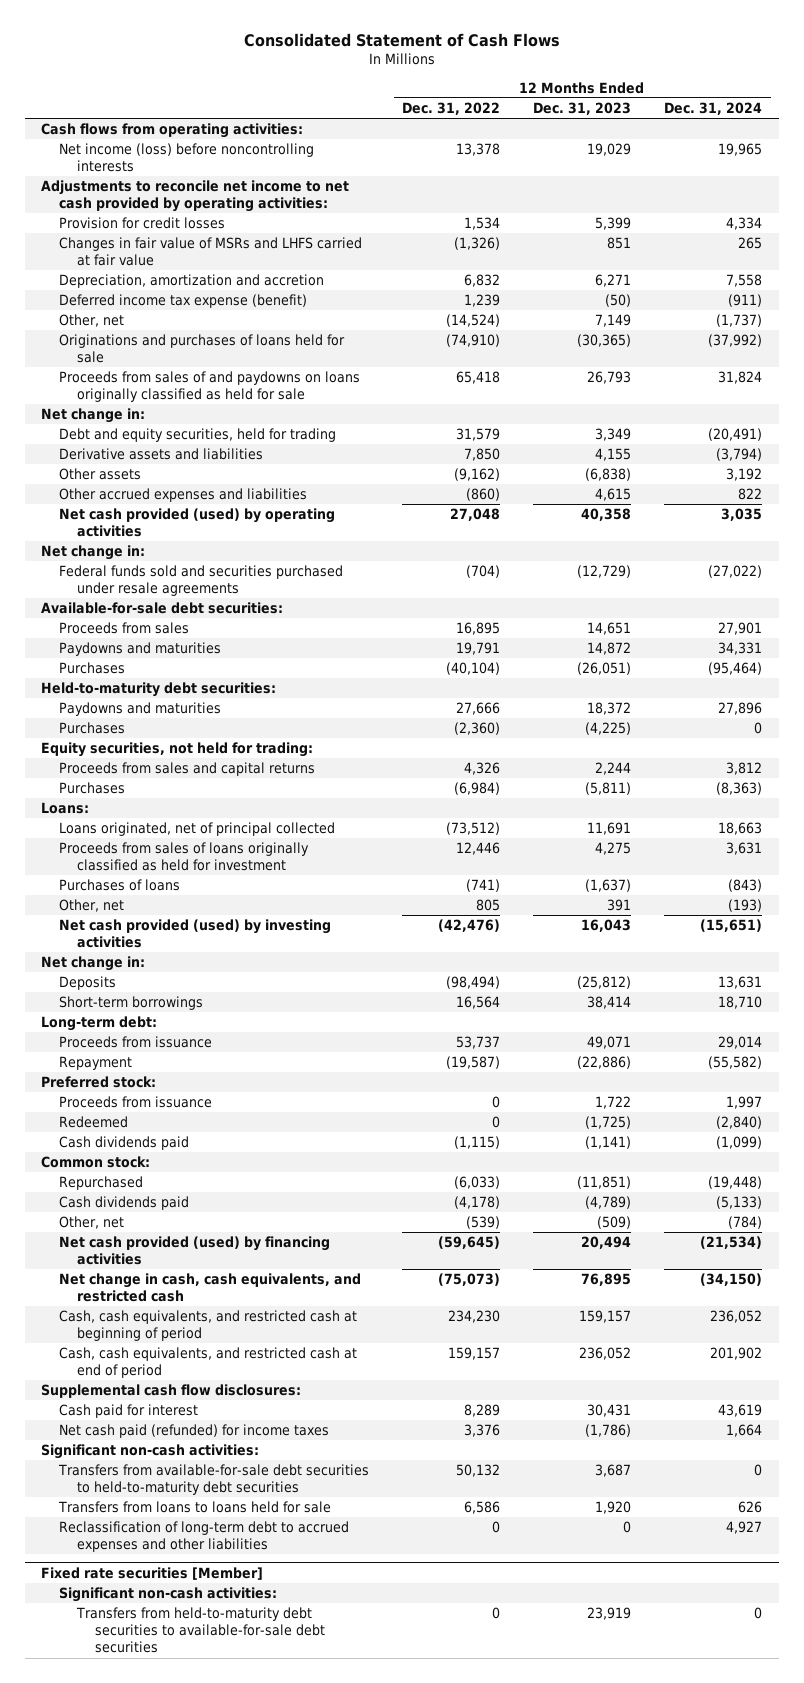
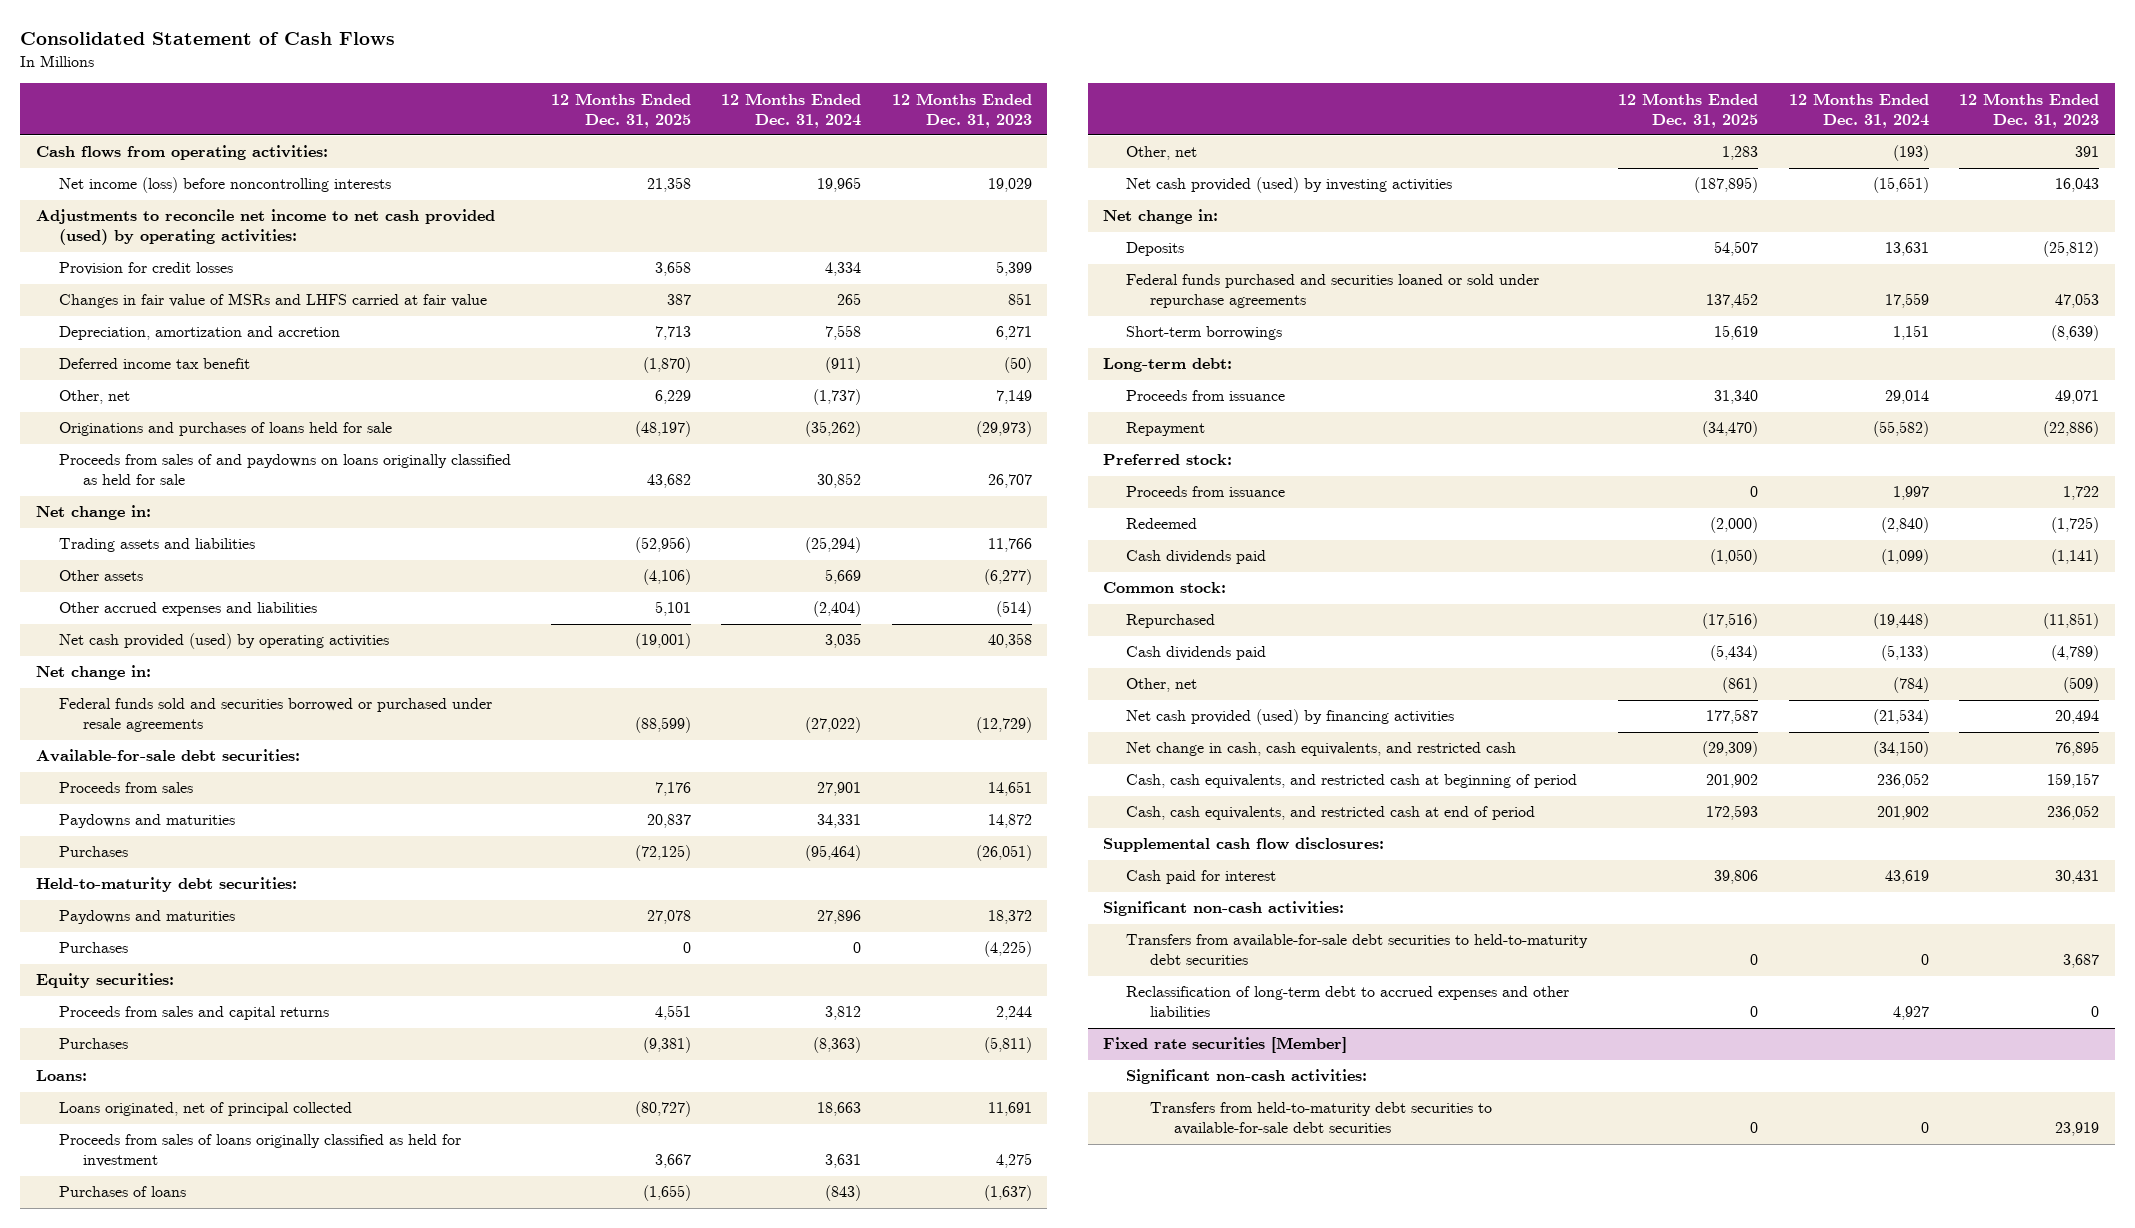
[402,102,501,116] Dec. 31, 2022 -> none
none -> [550,92,691,128] 12 Months Ended Dec. 31, 2025
[41,180,350,213] Adjustments to reconcile net income to net cash provided by operating activities: -> [35,209,495,246] Adjustments to reconcile net income to net cash provided (used) by operating activities:
[59,294,308,309] Deferred income tax expense (benefit) -> [59,358,251,370] Deferred income tax benefit
[577,334,632,348] (30,365) -> [976,421,1033,438] (29,973)
[708,334,763,348] (37,992) -> [805,421,862,438] (35,262)
[587,371,632,385] 26,793 -> [988,474,1033,489] 26,707
[718,371,763,385] 31,824 -> [817,473,862,489] 30,852
[59,448,264,461] Derivative assets and liabilities -> none
[59,428,337,443] Debt and equity securities, held for trading -> [59,538,256,553] Trading assets and liabilities
[595,428,632,442] 3,349 -> [988,538,1033,553] 11,766
[708,428,763,442] (20,491) -> [805,537,862,554] (25,294)
[585,468,632,482] (6,838) -> [984,569,1033,586] (6,277)
[726,468,763,482] 3,192 -> [825,569,862,585] 5,669
[595,488,632,502] 4,615 -> [996,601,1033,618] (514)
[738,488,763,501] 822 -> [813,601,862,618] (2,404)
[59,565,344,597] Federal funds sold and securities purchased under resale agreements -> [59,698,493,733] Federal funds sold and securities borrowed or purchased under resale agreements
[41,742,314,758] Equity securities, not held for trading: -> none
none -> [35,973,174,989] Equity securities:
none -> [1126,274,1540,309] Federal funds purchased and securities loaned or sold under repurchase agreements
[587,996,632,1010] 38,414 -> [2051,325,2100,342] (8,639)
[718,996,763,1010] 18,710 -> [1892,325,1929,341] 1,151
[59,1424,330,1439] Net cash paid (refunded) for income taxes -> none
[58,1501,332,1514] Transfers from loans to loans held for sale -> none

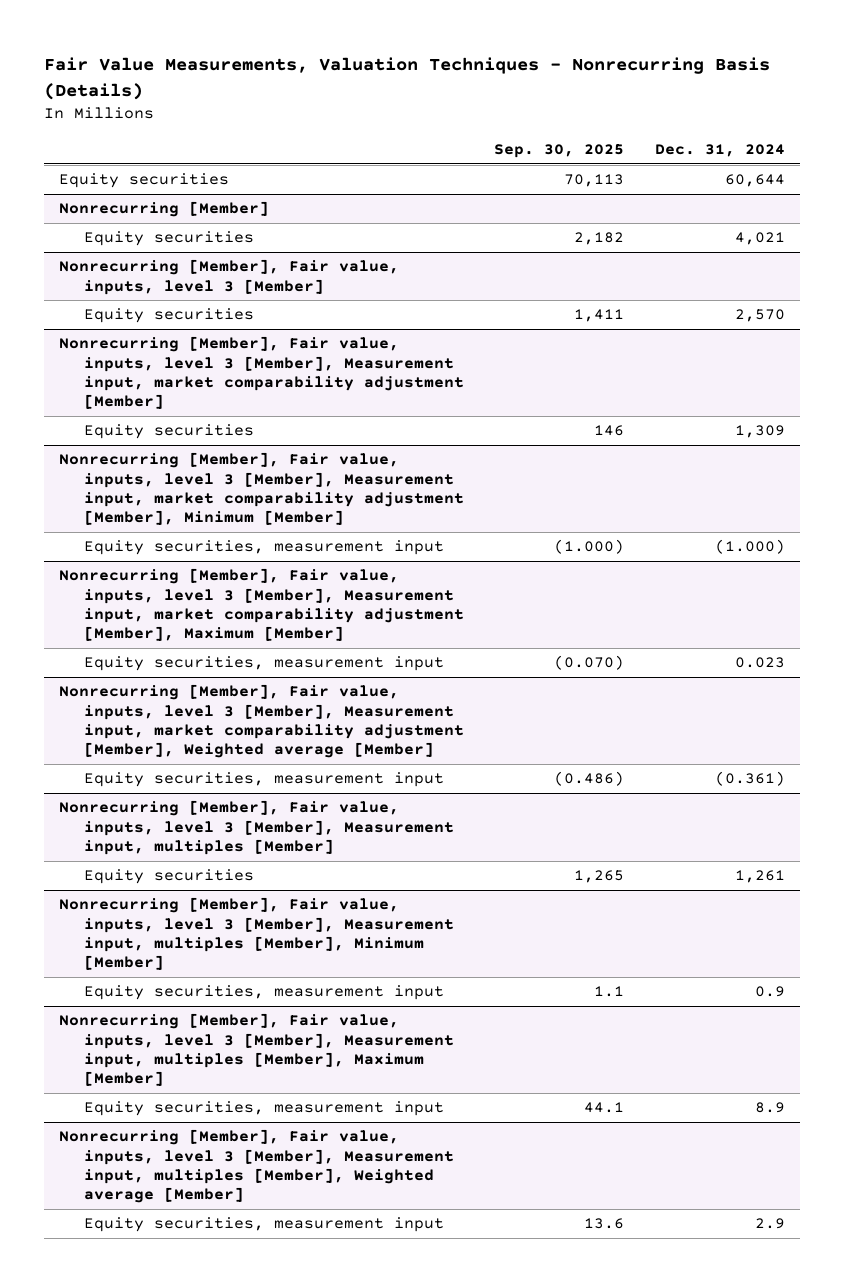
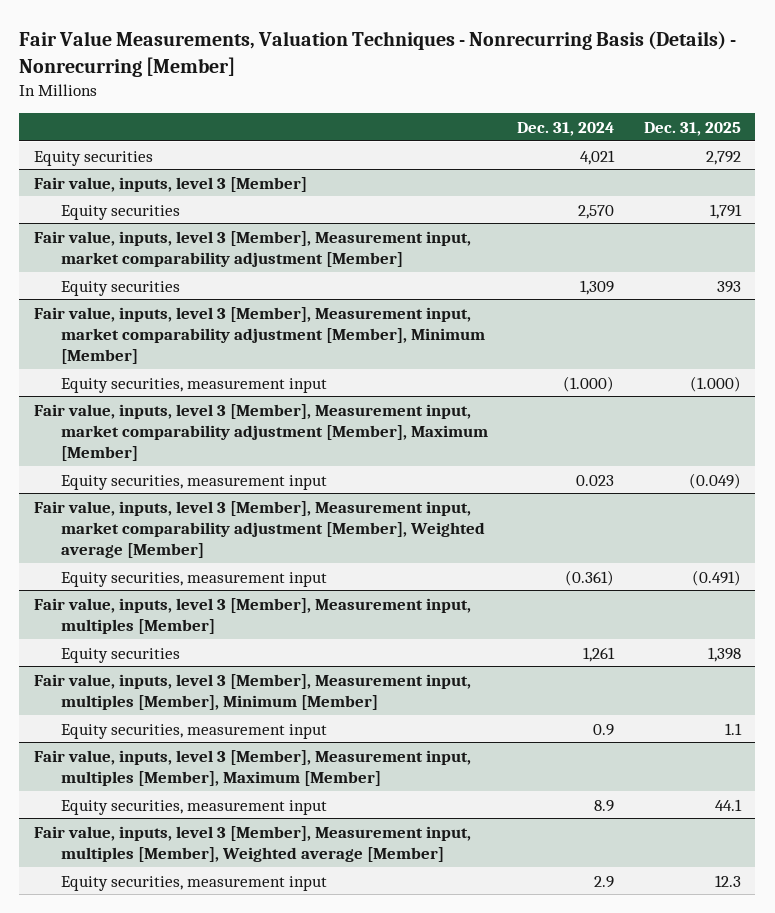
[43,56,770,100] Fair Value Measurements, Valuation Techniques - Nonrecurring Basis (Details) -> [19,31,737,77] Fair Value Measurements, Valuation Techniques - Nonrecurring Basis (Details) - Nonrecurring [Member]
[494,144,625,159] Sep. 30, 2025 -> none
none -> [643,121,741,136] Dec. 31, 2025
[59,173,230,189] Equity securities -> none
[59,201,270,218] Nonrecurring [Member] -> none
[59,259,400,295] Nonrecurring [Member], Fair value, inputs, level 3 [Member] -> [34,176,308,192] Fair value, inputs, level 3 [Member]
[59,336,464,410] Nonrecurring [Member], Fair value, inputs, level 3 [Member], Measurement input, market comparability adjustment [Member] -> [34,230,472,267] Fair value, inputs, level 3 [Member], Measurement input, market comparability adjustment [Member]
[59,452,464,526] Nonrecurring [Member], Fair value, inputs, level 3 [Member], Measurement input, market comparability adjustment [Member], Minimum [Member] -> [34,306,486,365] Fair value, inputs, level 3 [Member], Measurement input, market comparability adjustment [Member], Minimum [Member]
[59,568,464,642] Nonrecurring [Member], Fair value, inputs, level 3 [Member], Measurement input, market comparability adjustment [Member], Maximum [Member] -> [34,403,489,462] Fair value, inputs, level 3 [Member], Measurement input, market comparability adjustment [Member], Maximum [Member]
[59,684,464,759] Nonrecurring [Member], Fair value, inputs, level 3 [Member], Measurement input, market comparability adjustment [Member], Weighted average [Member] -> [34,500,486,559] Fair value, inputs, level 3 [Member], Measurement input, market comparability adjustment [Member], Weighted average [Member]
[59,800,454,856] Nonrecurring [Member], Fair value, inputs, level 3 [Member], Measurement input, multiples [Member] -> [34,597,472,634] Fair value, inputs, level 3 [Member], Measurement input, multiples [Member]
[59,897,454,971] Nonrecurring [Member], Fair value, inputs, level 3 [Member], Measurement input, multiples [Member], Minimum [Member] -> [34,673,472,710] Fair value, inputs, level 3 [Member], Measurement input, multiples [Member], Minimum [Member]
[59,1013,454,1087] Nonrecurring [Member], Fair value, inputs, level 3 [Member], Measurement input, multiples [Member], Maximum [Member] -> [34,749,472,786] Fair value, inputs, level 3 [Member], Measurement input, multiples [Member], Maximum [Member]
[59,1129,454,1204] Nonrecurring [Member], Fair value, inputs, level 3 [Member], Measurement input, multiples [Member], Weighted average [Member] -> [34,825,472,862] Fair value, inputs, level 3 [Member], Measurement input, multiples [Member], Weighted average [Member]

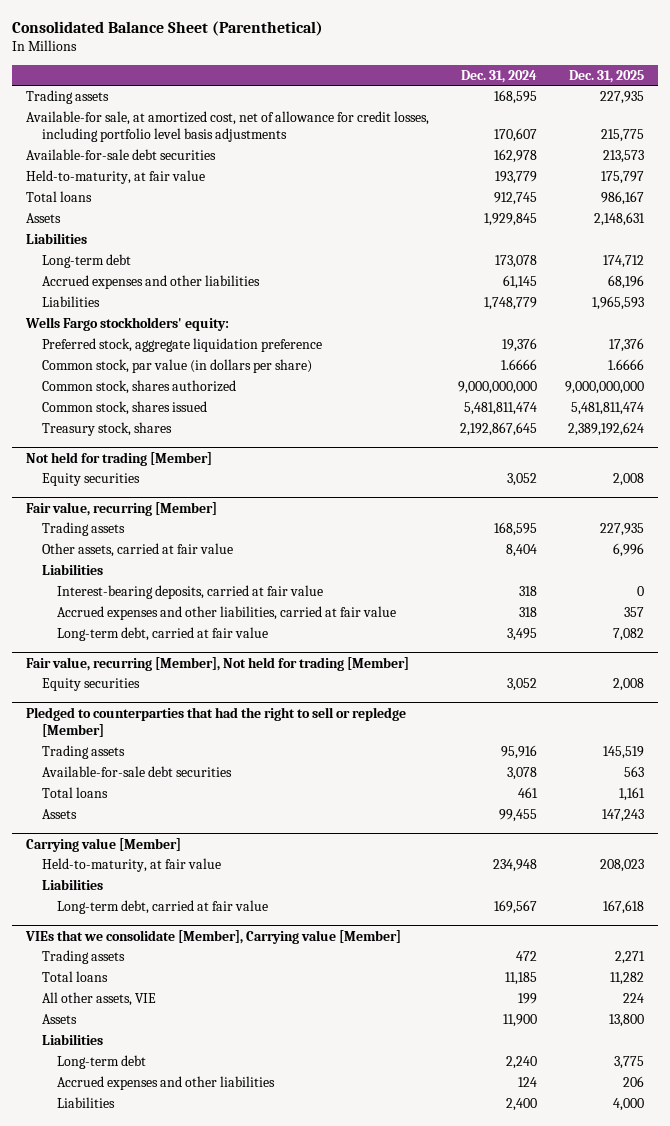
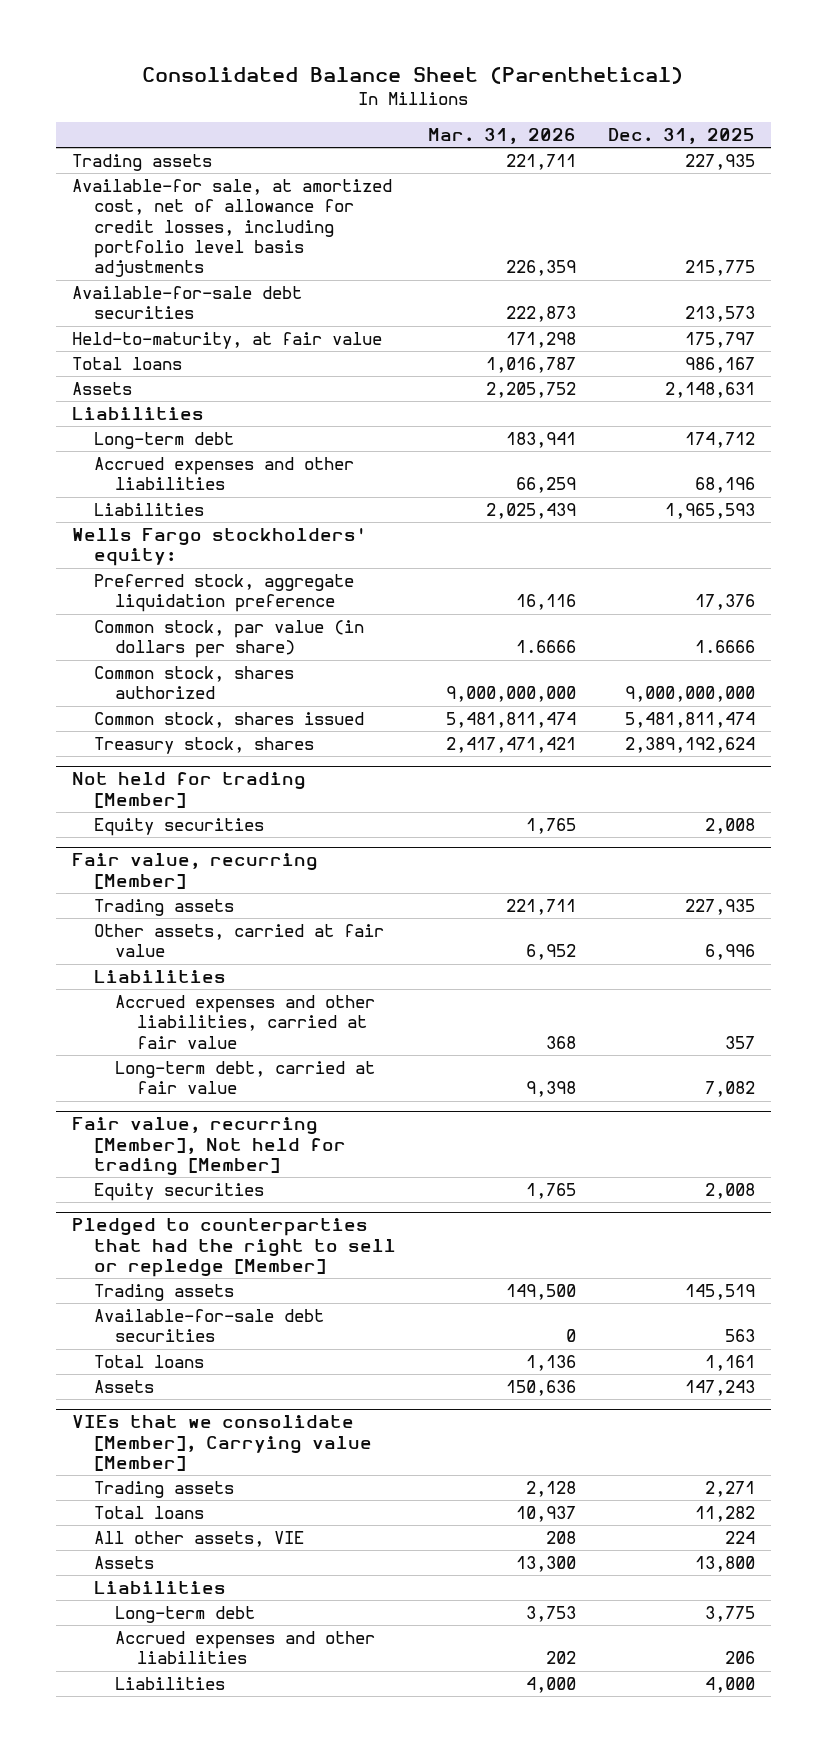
[460,69,537,83] Dec. 31, 2024 -> none
none -> [427,128,576,145] Mar. 31, 2026
[56,584,323,599] Interest-bearing deposits, carried at fair value -> none
[26,837,182,852] Carrying value [Member] -> none
[41,857,221,872] Held-to-maturity, at fair value -> none
[41,878,103,890] Liabilities -> none
[56,899,268,914] Long-term debt, carried at fair value -> none

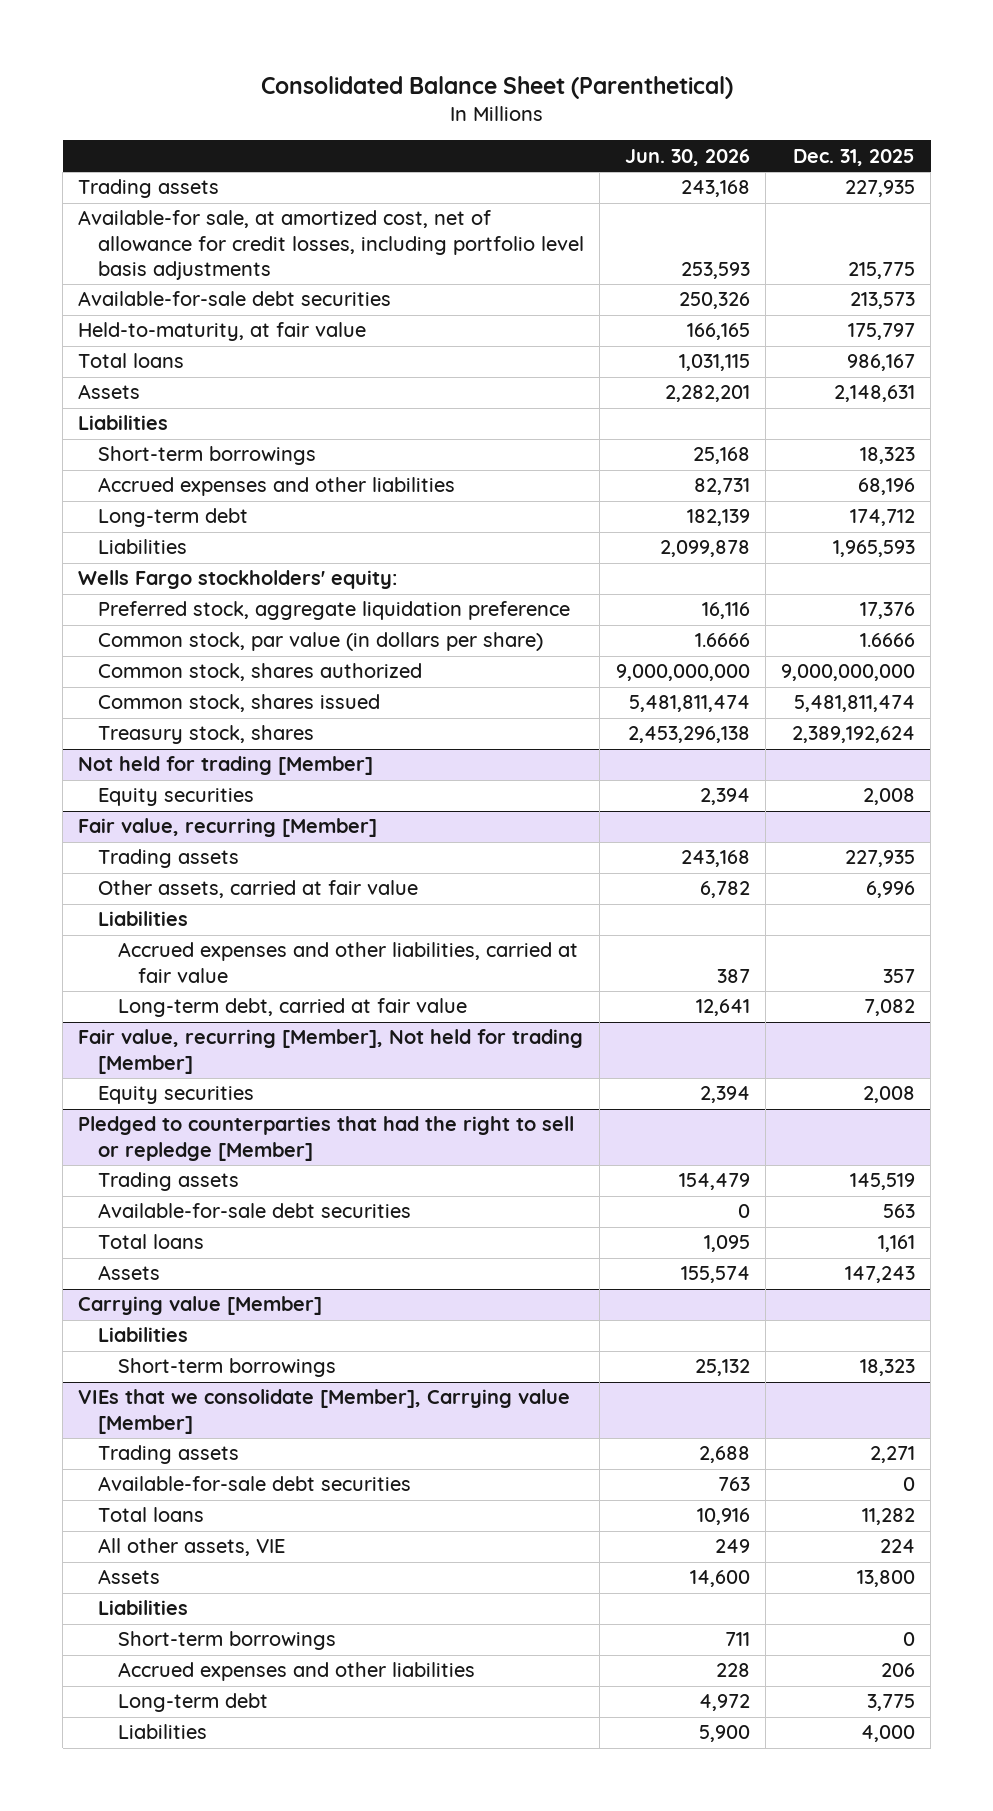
[427,128,576,145] Mar. 31, 2026 -> none
none -> [624,148,750,166] Jun. 30, 2026
none -> [98,446,317,466] Short-term borrowings
[93,432,234,450] Long-term debt -> [98,508,249,528] Long-term debt
none -> [78,1296,323,1316] Carrying value [Member]
none -> [98,1327,189,1343] Liabilities
none -> [118,1358,337,1378] Short-term borrowings
none -> [98,1476,412,1492] Available-for-sale debt securities
none -> [118,1631,337,1651] Short-term borrowings
[115,1606,256,1624] Long-term debt -> [118,1693,269,1713] Long-term debt

